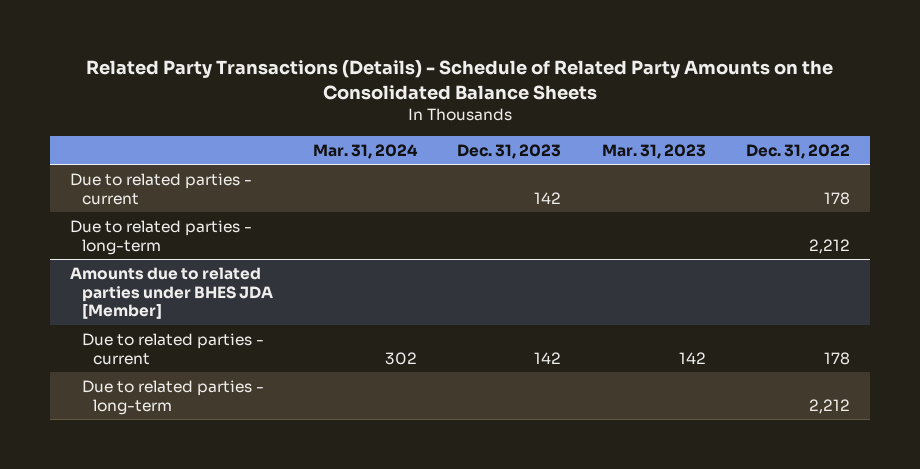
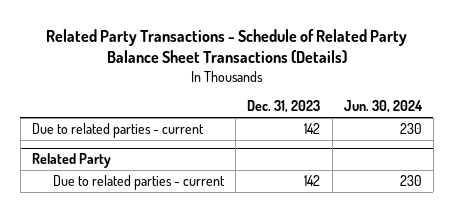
[86,60,834,100] Related Party Transactions (Details) - Schedule of Related Party Amounts on the Consolidated Balance Sheets -> [45,28,407,64] Related Party Transactions - Schedule of Related Party Balance Sheet Transactions (Details)
[312,143,418,159] Mar. 31, 2024 -> none
[601,143,706,159] Mar. 31, 2023 -> none
[746,143,851,159] Dec. 31, 2022 -> none
none -> [343,100,423,114] Jun. 30, 2024
[70,219,253,255] Due to related parties - long-term -> none
[70,266,273,320] Amounts due to related parties under BHES JDA [Member] -> [31,152,111,168] Related Party
[81,379,264,415] Due to related parties - long-term -> none

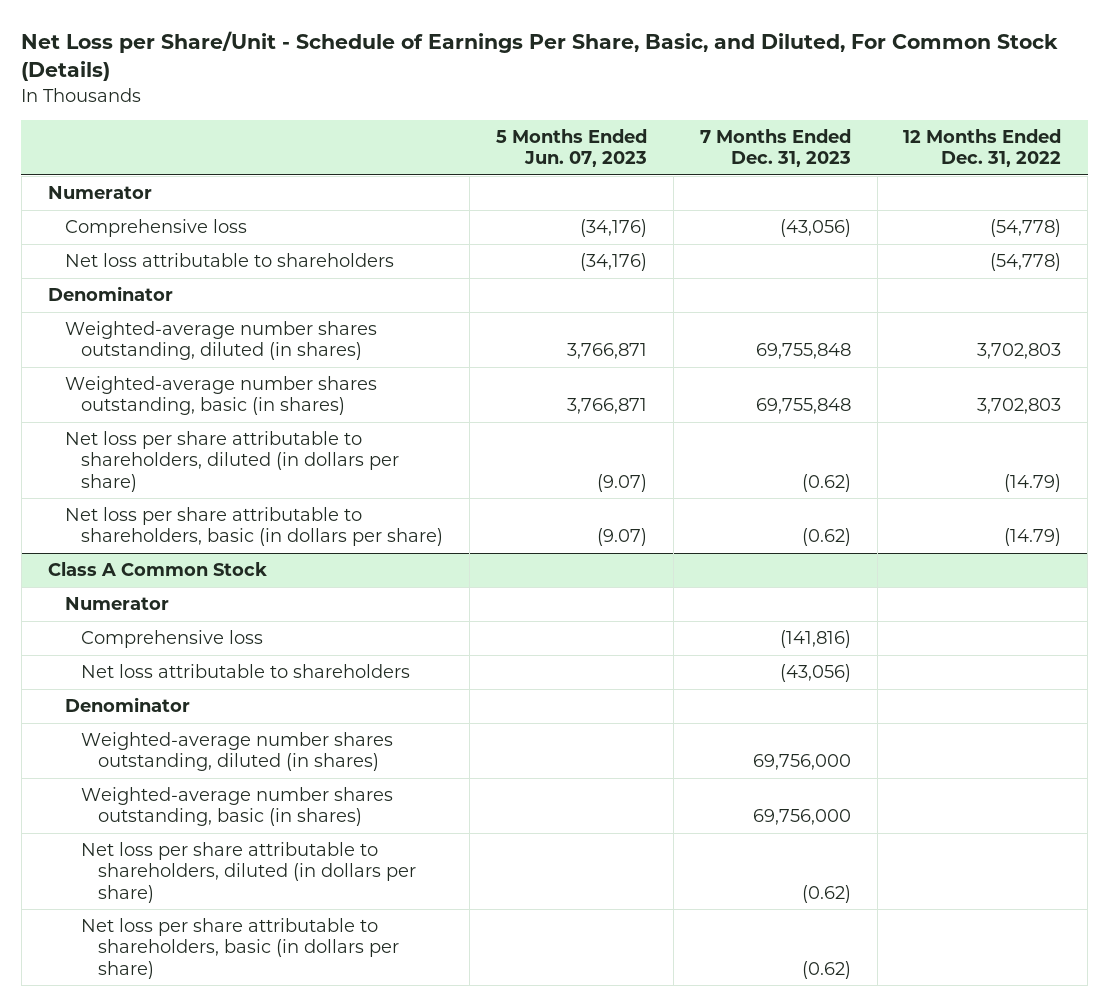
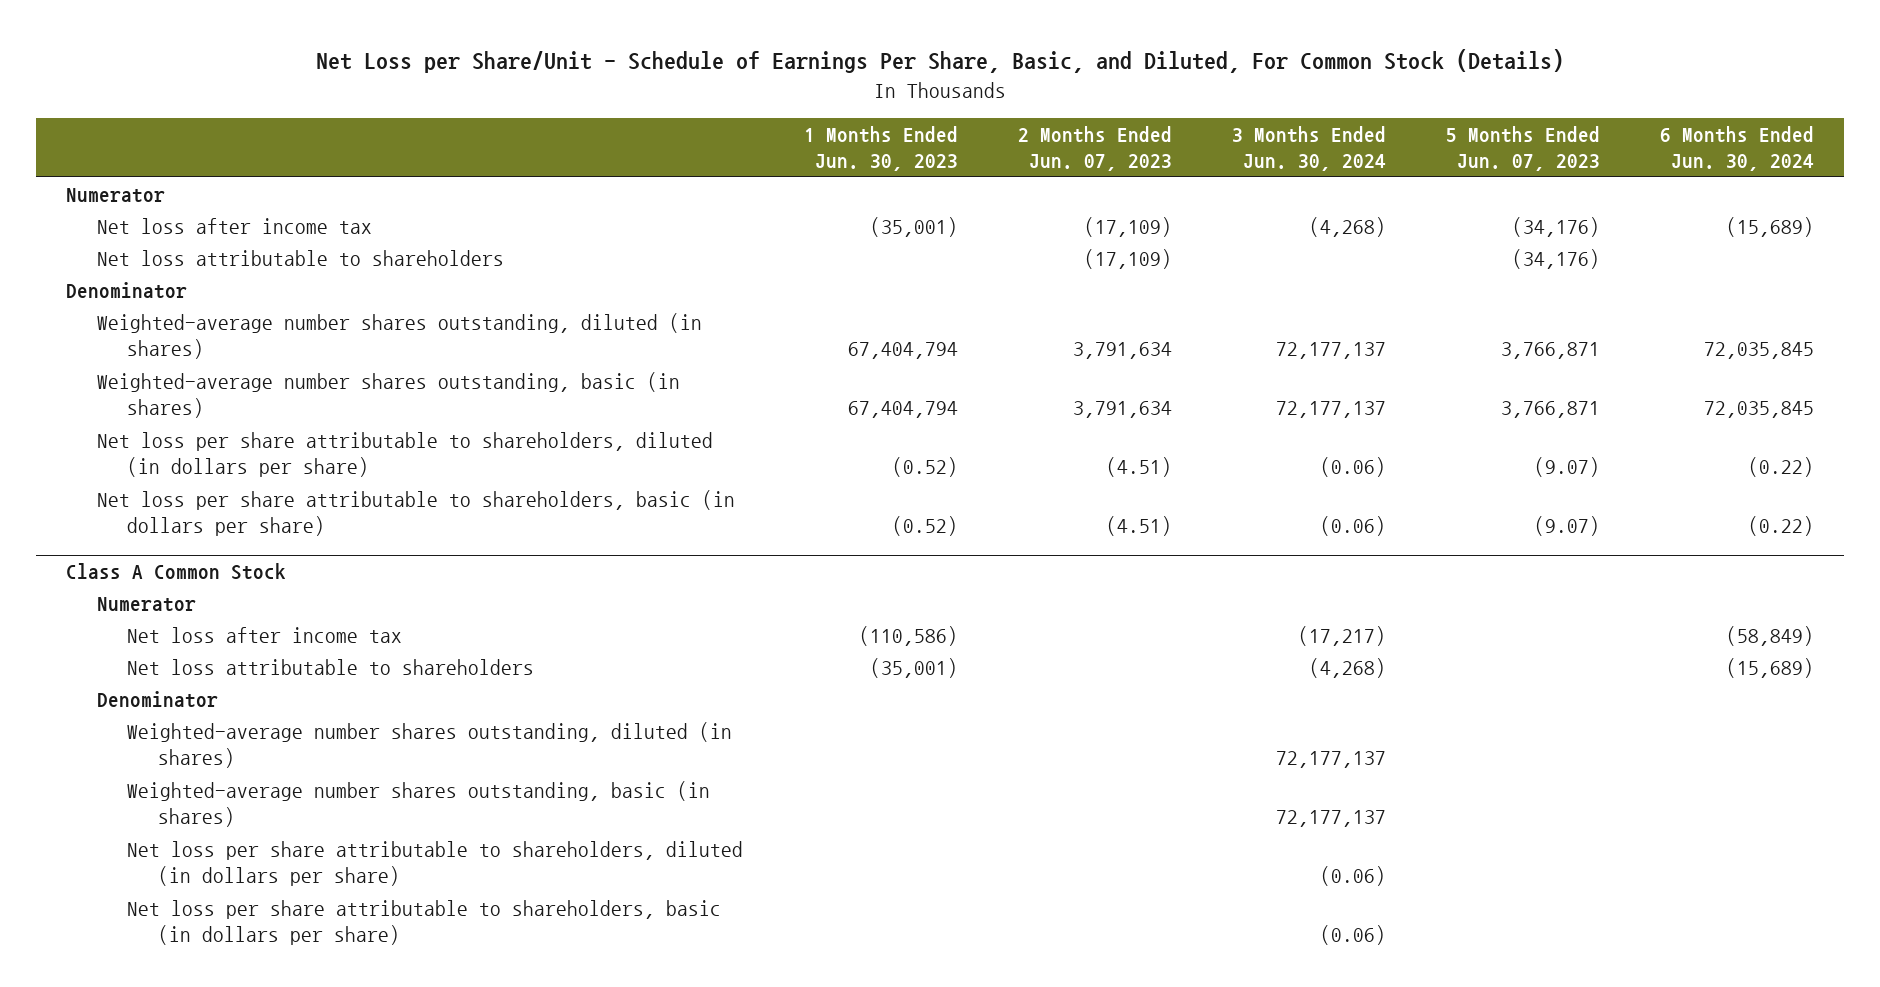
[699,128,851,168] 7 Months Ended Dec. 31, 2023 -> none
[903,128,1062,168] 12 Months Ended Dec. 31, 2022 -> none
none -> [803,125,958,172] 1 Months Ended Jun. 30, 2023
none -> [1017,125,1172,172] 2 Months Ended Jun. 07, 2023
none -> [1231,125,1386,172] 3 Months Ended Jun. 30, 2024
none -> [1659,125,1814,172] 6 Months Ended Jun. 30, 2024
[64,219,247,238] Comprehensive loss -> [96,217,372,234] Net loss after income tax
[81,630,264,649] Comprehensive loss -> [127,626,403,643] Net loss after income tax

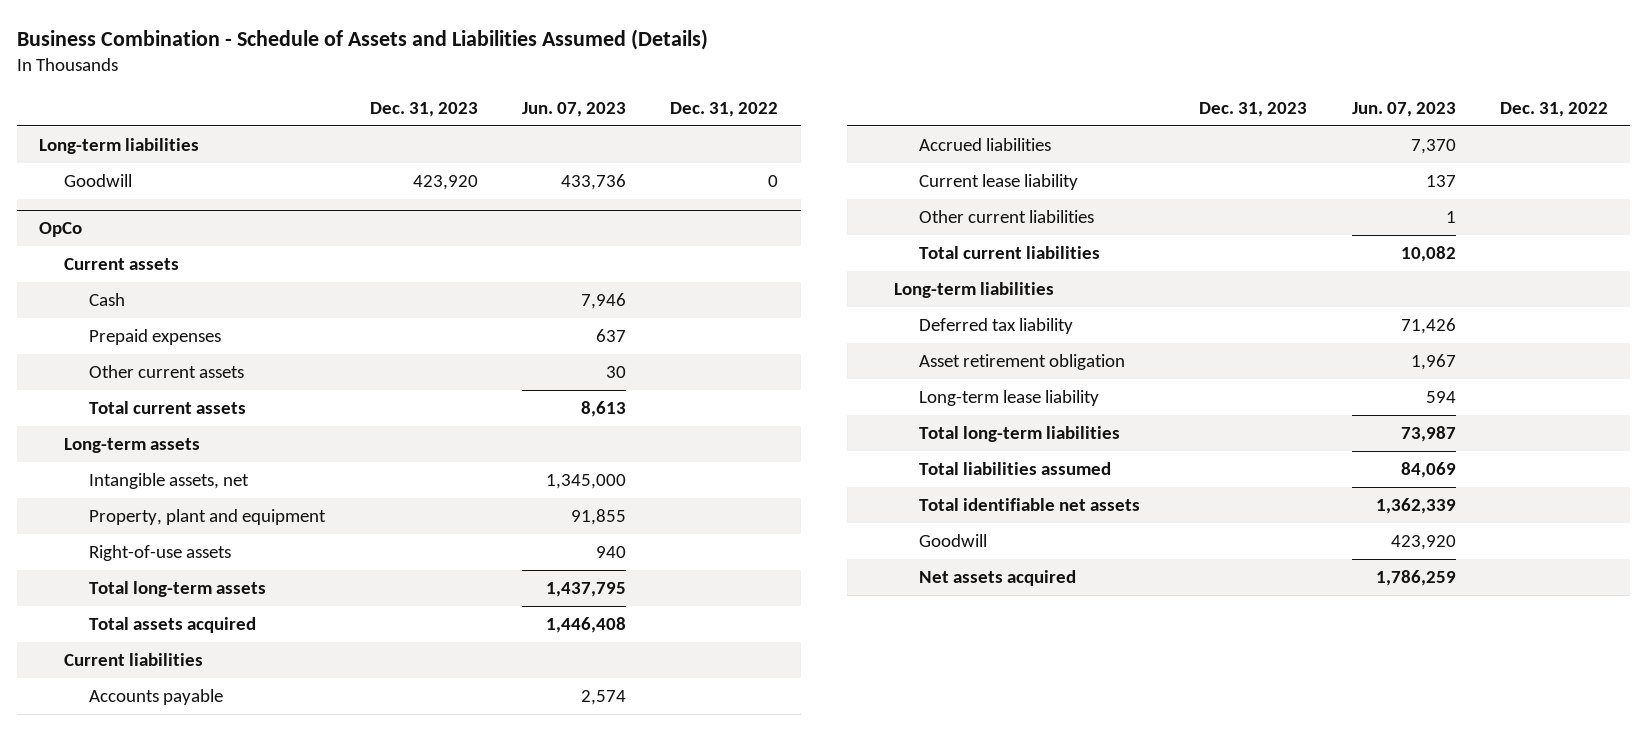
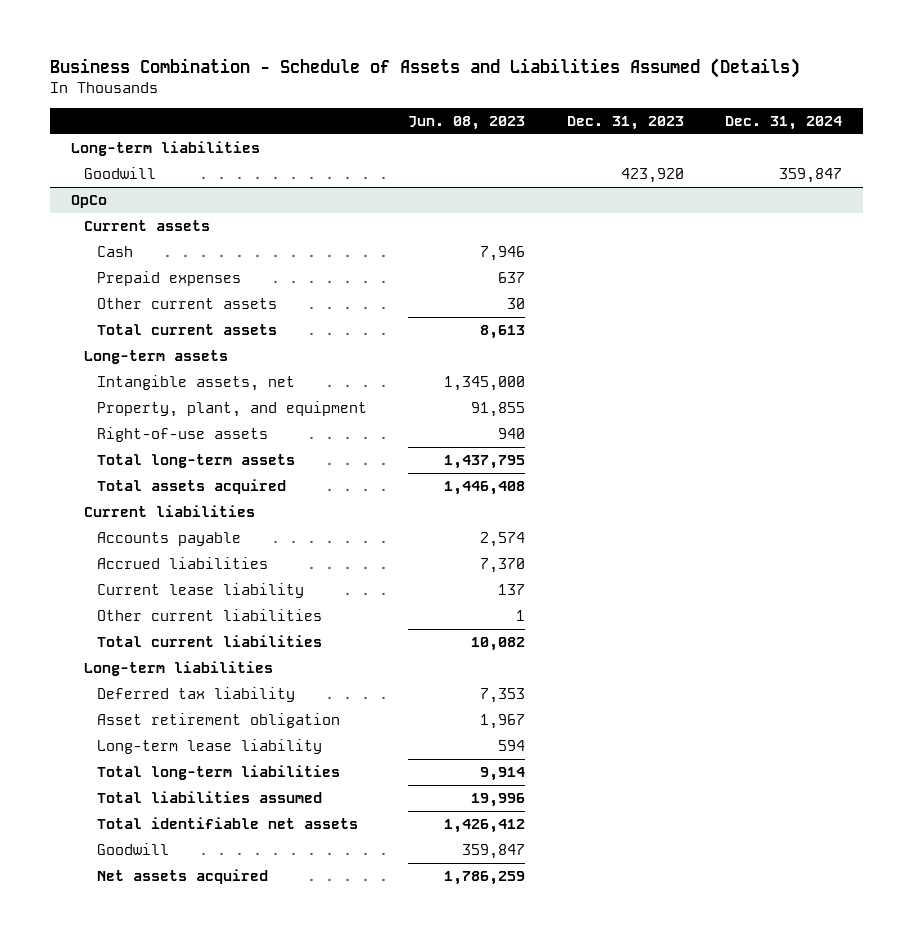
[521,101,626,117] Jun. 07, 2023 -> none
[670,101,779,117] Dec. 31, 2022 -> none
none -> [408,116,526,131] Jun. 08, 2023
none -> [725,116,843,131] Dec. 31, 2024
[89,509,327,526] Property, plant and equipment -> [96,401,367,418] Property, plant, and equipment

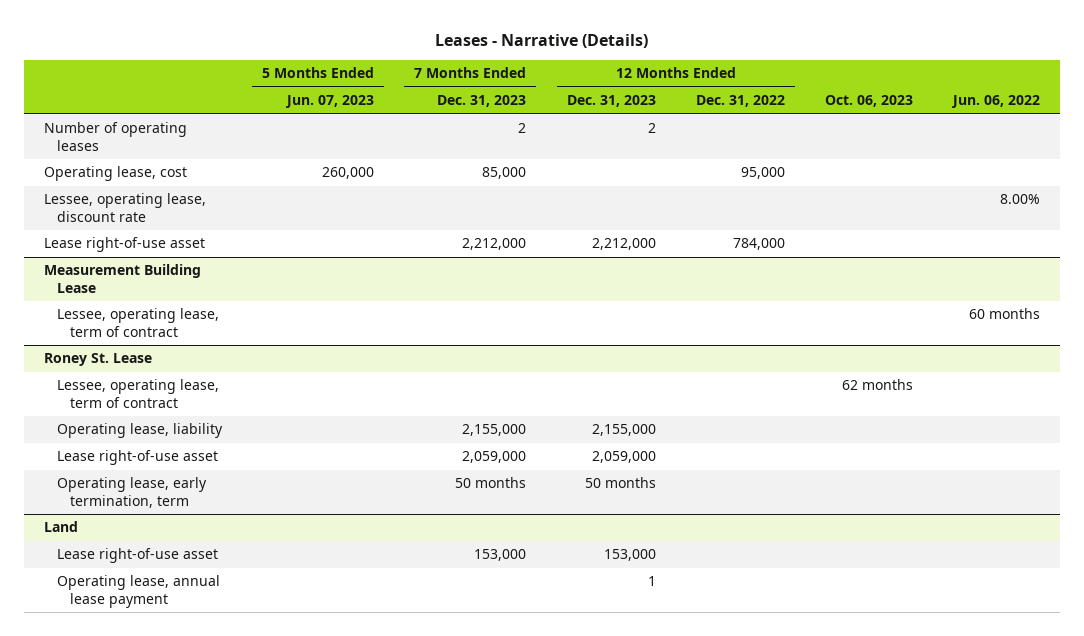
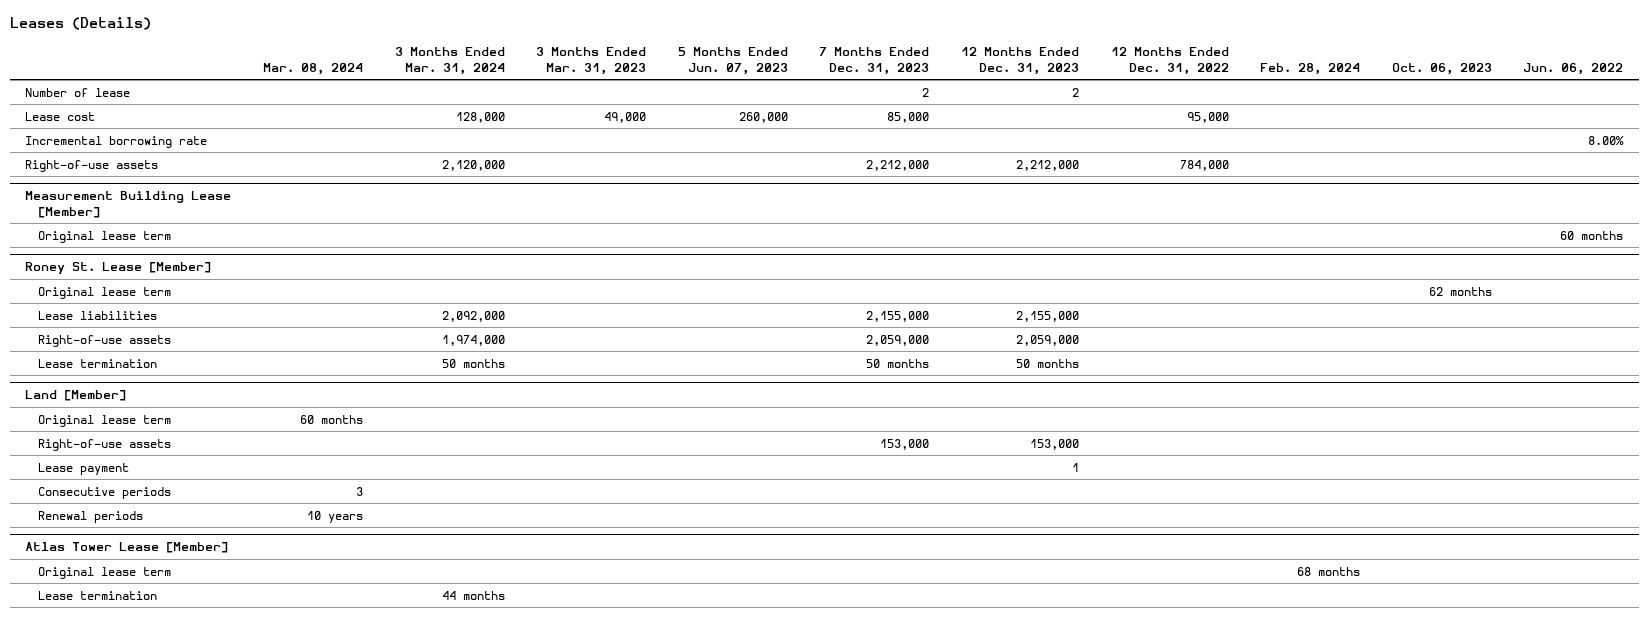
[435,33,649,48] Leases - Narrative (Details) -> [9,17,151,31] Leases (Details)
none -> [263,62,364,75] Mar. 08, 2024
none -> [394,47,505,75] 3 Months Ended Mar. 31, 2024
none -> [536,47,647,75] 3 Months Ended Mar. 31, 2023
none -> [1260,62,1361,75] Feb. 28, 2024
[44,122,188,151] Number of operating leases -> [25,87,131,97] Number of lease
[44,166,188,182] Operating lease, cost -> [25,111,96,121] Lease cost
[44,193,207,222] Lessee, operating lease, discount rate -> [25,135,208,148] Incremental borrowing rate
[44,237,206,253] Lease right-of-use asset -> [25,159,159,172] Right-of-use assets
[44,264,202,293] Measurement Building Lease -> [25,191,232,218] Measurement Building Lease [Member]
[57,308,220,337] Lessee, operating lease, term of contract -> [37,230,171,243] Original lease term
[44,353,153,367] Roney St. Lease -> [25,262,212,275] Roney St. Lease [Member]
[57,379,220,408] Lessee, operating lease, term of contract -> [37,286,171,299] Original lease term
[57,423,224,439] Operating lease, liability -> [37,310,157,320] Lease liabilities
[57,450,219,466] Lease right-of-use asset -> [37,334,171,347] Right-of-use assets
[57,477,208,508] Operating lease, early termination, term -> [37,358,157,368] Lease termination
[44,521,79,533] Land -> [25,390,127,402] Land [Member]
none -> [37,414,171,427] Original lease term
[57,548,219,564] Lease right-of-use asset -> [37,438,171,451] Right-of-use assets
[57,575,221,608] Operating lease, annual lease payment -> [37,462,129,475] Lease payment
none -> [37,486,171,499] Consecutive periods
none -> [37,510,143,523] Renewal periods
none -> [25,542,229,554] Atlas Tower Lease [Member]
none -> [37,566,171,579] Original lease term
none -> [37,590,157,600] Lease termination

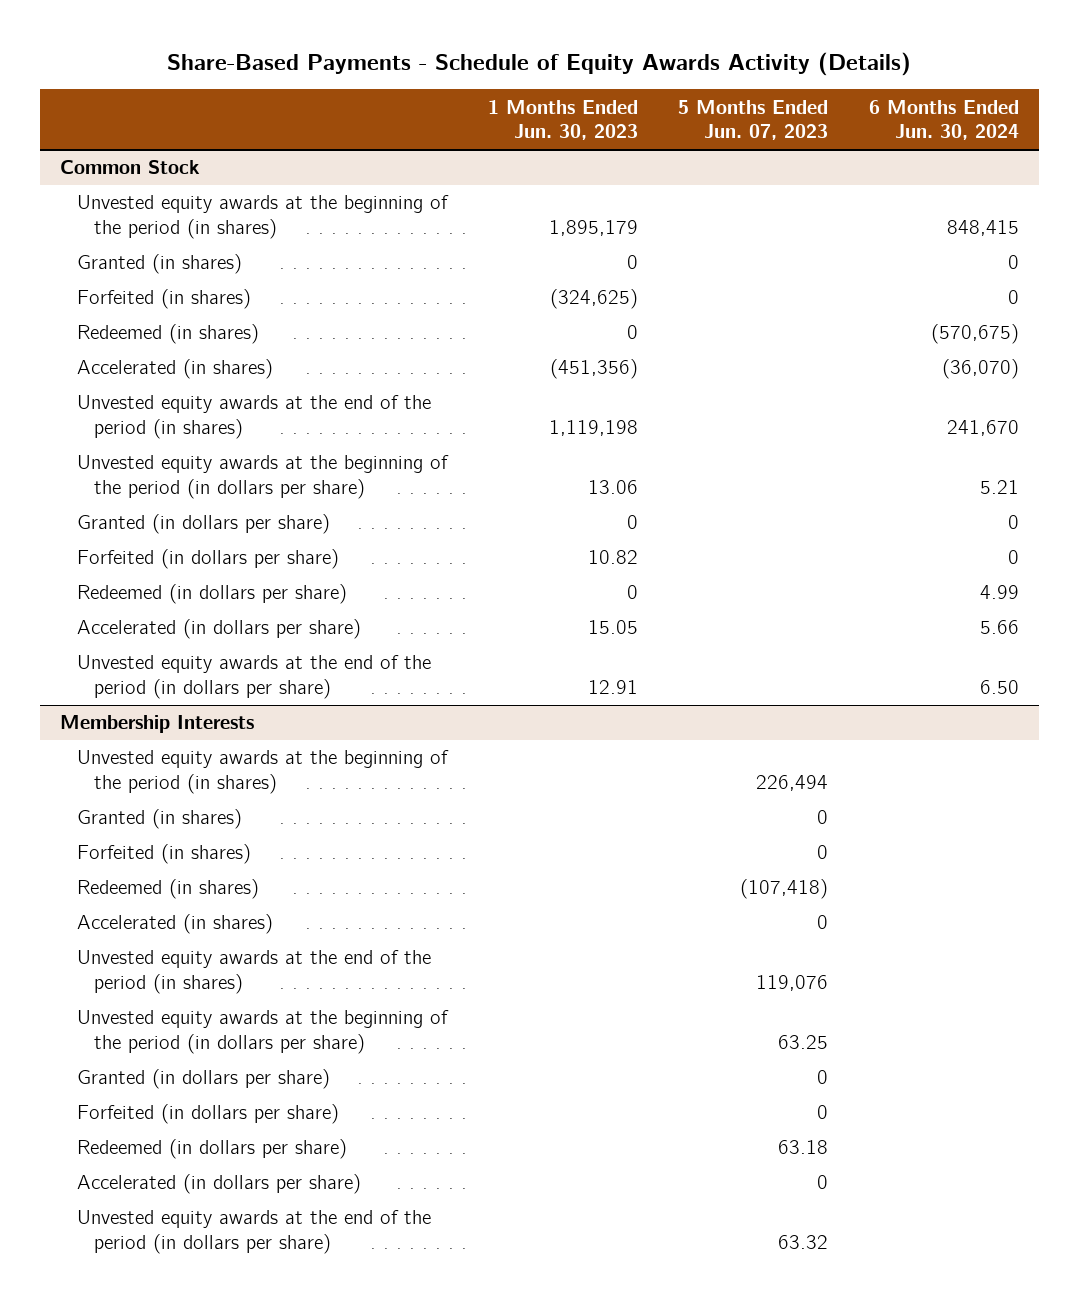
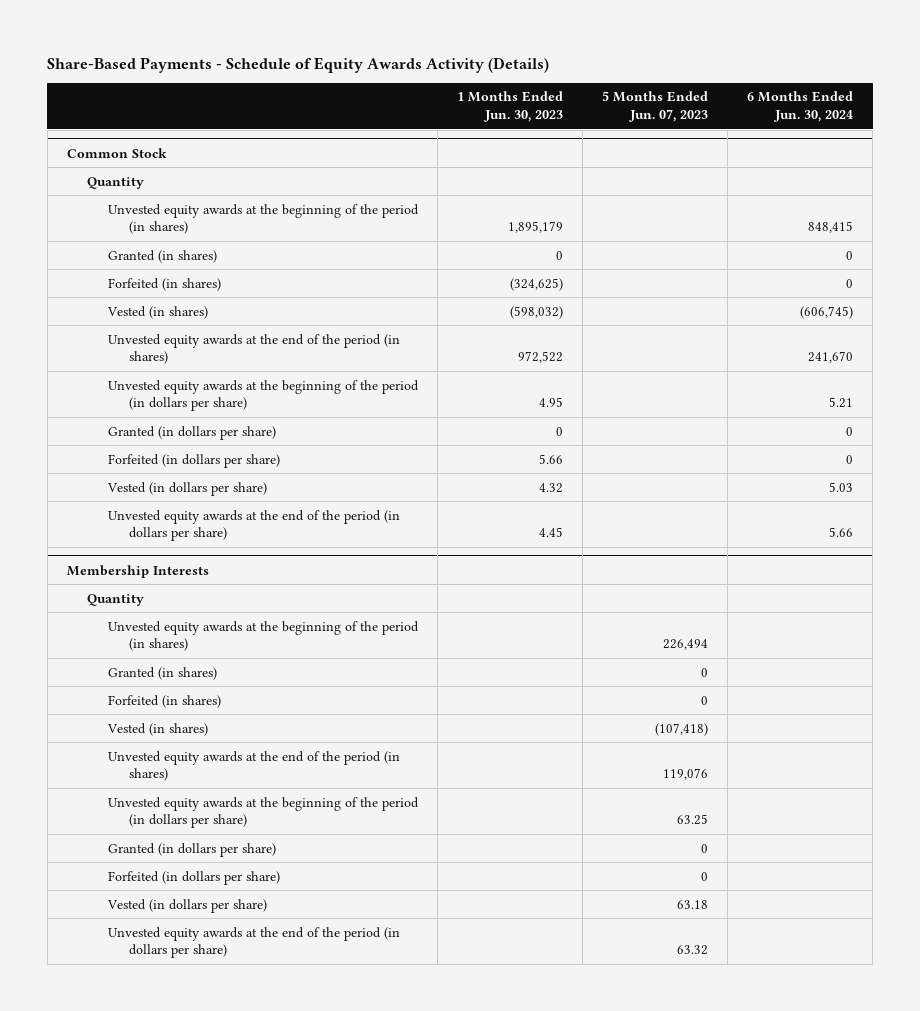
none -> [87,176,145,189] Quantity
[77,359,274,380] Accelerated (in shares) -> none
[77,324,260,345] Redeemed (in shares) -> [107,305,209,319] Vested (in shares)
[626,325,638,340] 0 -> [510,305,564,319] (598,032)
[931,324,1020,345] (570,675) -> [800,305,854,319] (606,745)
[548,420,638,437] 1,119,198 -> [518,351,564,364] 972,522
[587,480,638,495] 13.06 -> [539,397,564,408] 4.95
[77,619,362,640] Accelerated (in dollars per share) -> none
[587,550,638,565] 10.82 -> [539,453,564,464] 5.66
[77,584,348,605] Redeemed (in dollars per share) -> [107,481,268,496] Vested (in dollars per share)
[626,585,638,600] 0 -> [539,482,564,493] 4.32
[980,585,1020,600] 4.99 -> [829,481,854,492] 5.03
[587,680,638,695] 12.91 -> [539,527,564,538] 4.45
[980,680,1020,695] 6.50 -> [829,527,854,538] 5.66
none -> [87,593,145,606] Quantity
[77,914,274,935] Accelerated (in shares) -> none
[77,879,260,900] Redeemed (in shares) -> [107,722,209,736] Vested (in shares)
[77,1174,362,1195] Accelerated (in dollars per share) -> none
[77,1139,348,1160] Redeemed (in dollars per share) -> [107,898,268,913] Vested (in dollars per share)

